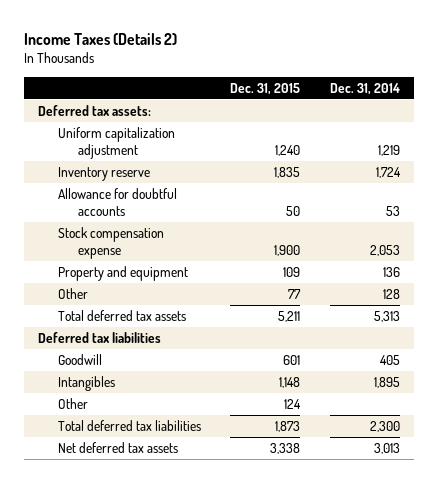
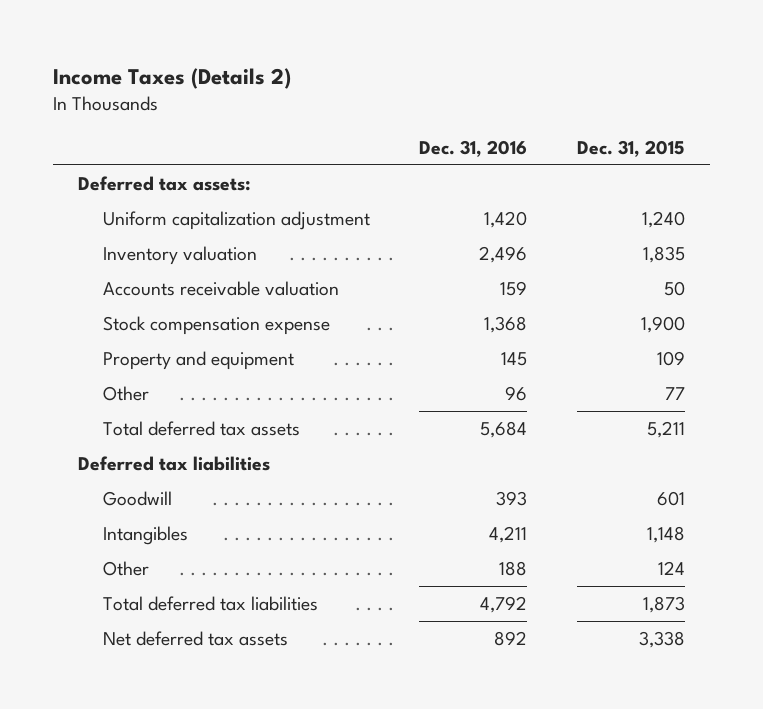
[329,82,400,95] Dec. 31, 2014 -> none
none -> [419,139,528,157] Dec. 31, 2016
[58,166,151,181] Inventory reserve -> [102,245,257,265] Inventory valuation
[58,187,178,217] Allowance for doubtful accounts -> [102,280,339,296] Accounts receivable valuation

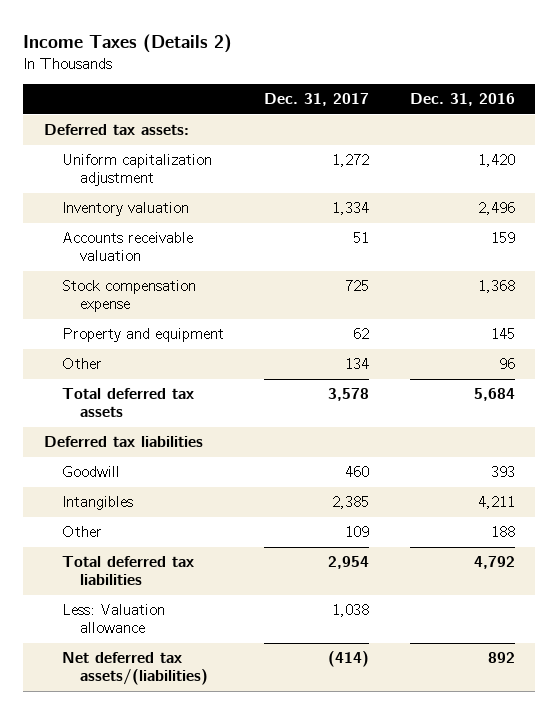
[576,139,685,157] Dec. 31, 2015 -> none
none -> [264,93,370,107] Dec. 31, 2017
none -> [61,604,165,634] Less: Valuation allowance
[102,630,288,646] Net deferred tax assets -> [61,652,208,686] Net deferred tax assets/(liabilities)

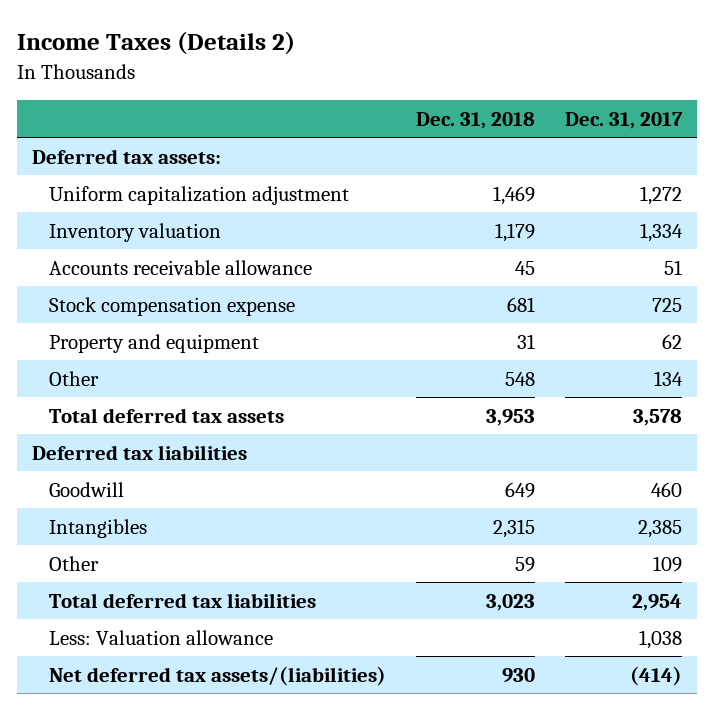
[409,93,515,107] Dec. 31, 2016 -> none
none -> [415,111,535,129] Dec. 31, 2018
[61,232,193,262] Accounts receivable valuation -> [49,259,313,275] Accounts receivable allowance

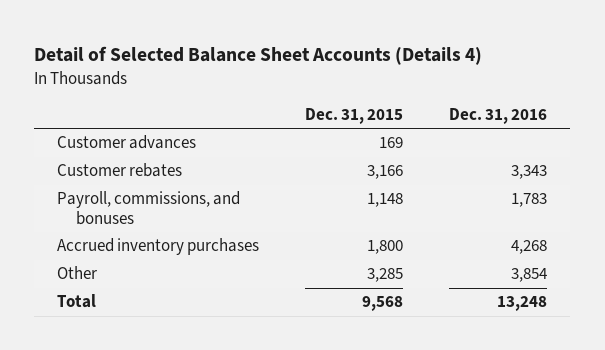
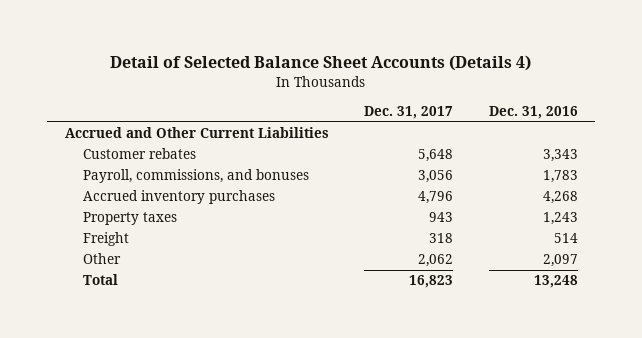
[305,108,404,125] Dec. 31, 2015 -> none
none -> [364,105,454,119] Dec. 31, 2017
[57,135,197,150] Customer advances -> none
none -> [64,127,329,139] Accrued and Other Current Liabilities
none -> [83,212,178,226] Property taxes
none -> [83,232,130,247] Freight
[511,268,548,283] 3,854 -> [542,254,578,268] 2,097

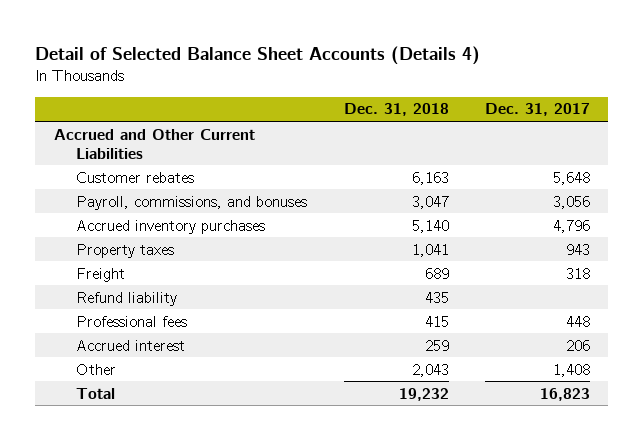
[488,105,578,119] Dec. 31, 2016 -> none
none -> [343,103,449,117] Dec. 31, 2018
none -> [75,291,177,306] Refund liability
none -> [75,315,187,327] Professional fees
none -> [75,339,185,351] Accrued interest
[418,254,454,268] 2,062 -> [553,363,591,377] 1,408

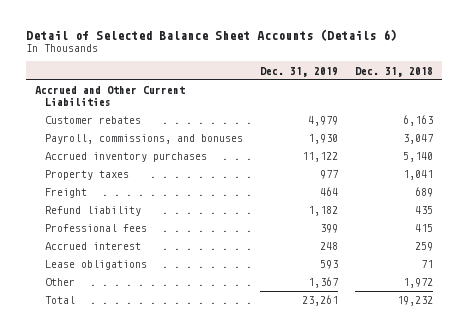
[35,45,481,65] Detail of Selected Balance Sheet Accounts (Details 4) -> [26,29,398,42] Detail of Selected Balance Sheet Accounts (Details 6)
[485,103,591,117] Dec. 31, 2017 -> none
none -> [260,66,339,77] Dec. 31, 2019
none -> [45,260,148,271] Lease obligations
[411,363,449,377] 2,043 -> [403,278,434,289] 1,972

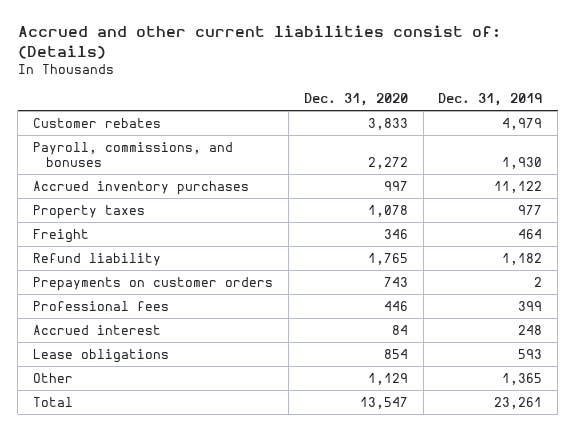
[26,29,398,42] Detail of Selected Balance Sheet Accounts (Details 6) -> [17,25,501,59] Accrued and other current liabilities consist of: (Details)
[355,66,434,77] Dec. 31, 2018 -> none
none -> [303,93,408,107] Dec. 31, 2020
[34,86,185,106] Accrued and Other Current Liabilities -> none
none -> [32,276,273,291] Prepayments on customer orders
[308,277,339,289] 1,367 -> [502,372,543,385] 1,365

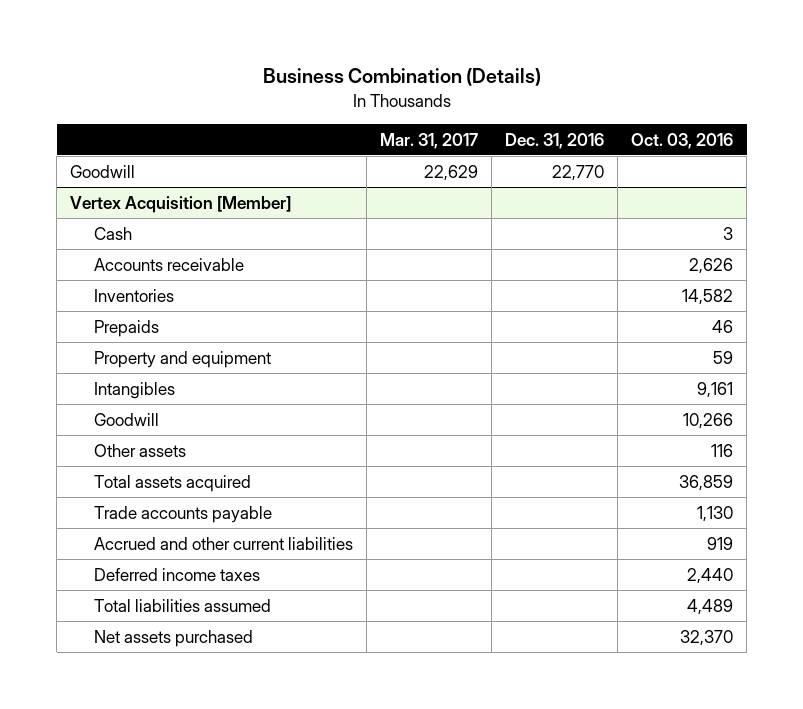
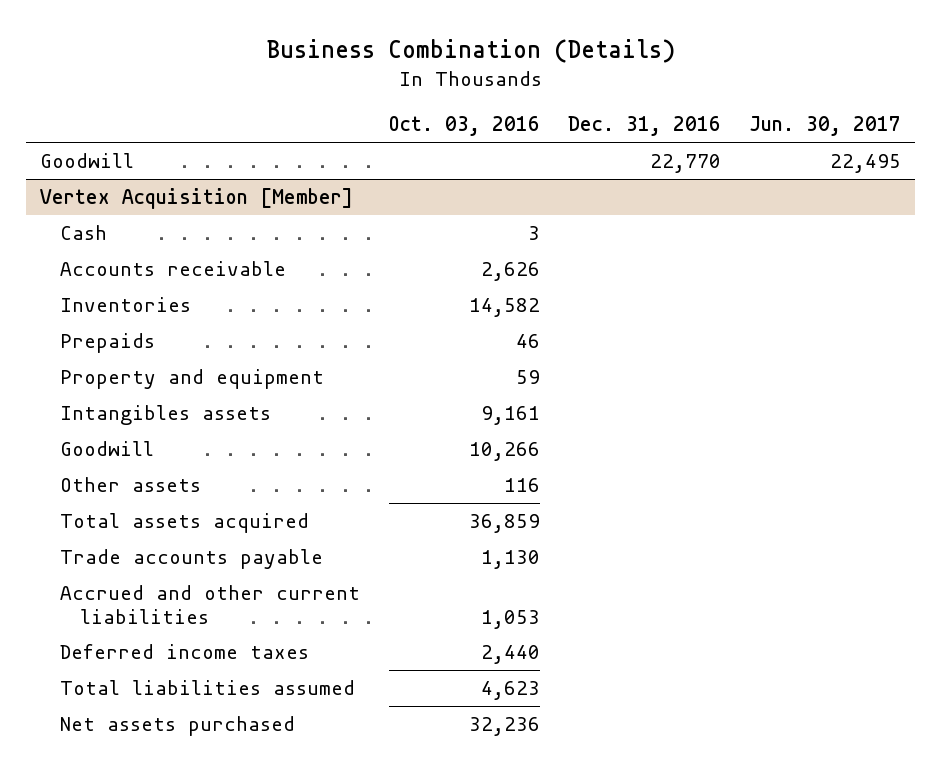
[380,132,479,149] Mar. 31, 2017 -> none
none -> [749,116,902,137] Jun. 30, 2017
[94,381,176,399] Intangibles -> [60,404,272,425] Intangibles assets
[707,536,734,550] 919 -> [480,609,540,629] 1,053
[687,598,734,615] 4,489 -> [480,680,540,700] 4,623
[680,629,734,646] 32,370 -> [468,716,540,736] 32,236

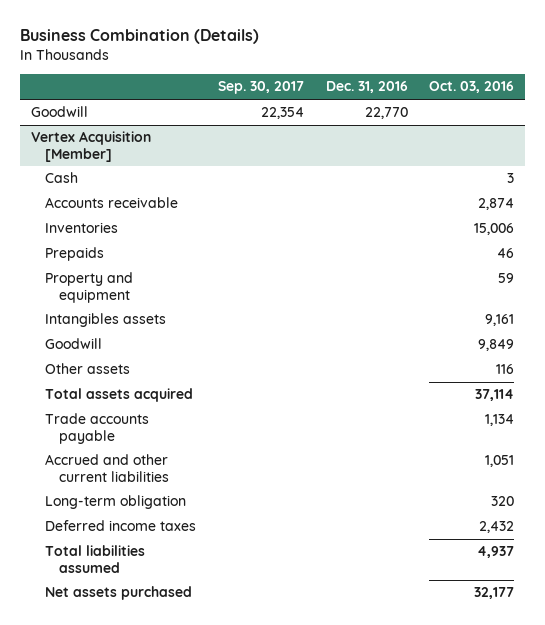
[749,116,902,137] Jun. 30, 2017 -> none
none -> [217,81,304,95] Sep. 30, 2017
[480,261,540,281] 2,626 -> [478,198,515,211] 2,874
[468,297,540,317] 14,582 -> [474,223,515,236] 15,006
[468,441,540,461] 10,266 -> [478,339,515,352] 9,849
[468,513,540,533] 36,859 -> [475,389,515,402] 37,114
[480,549,540,569] 1,130 -> [485,414,515,427] 1,134
[480,609,540,629] 1,053 -> [485,455,515,468] 1,051
none -> [45,495,187,510] Long-term obligation
[480,644,540,664] 2,440 -> [479,521,515,534] 2,432
[480,680,540,700] 4,623 -> [477,546,515,559] 4,937
[468,716,540,736] 32,236 -> [474,587,515,600] 32,177

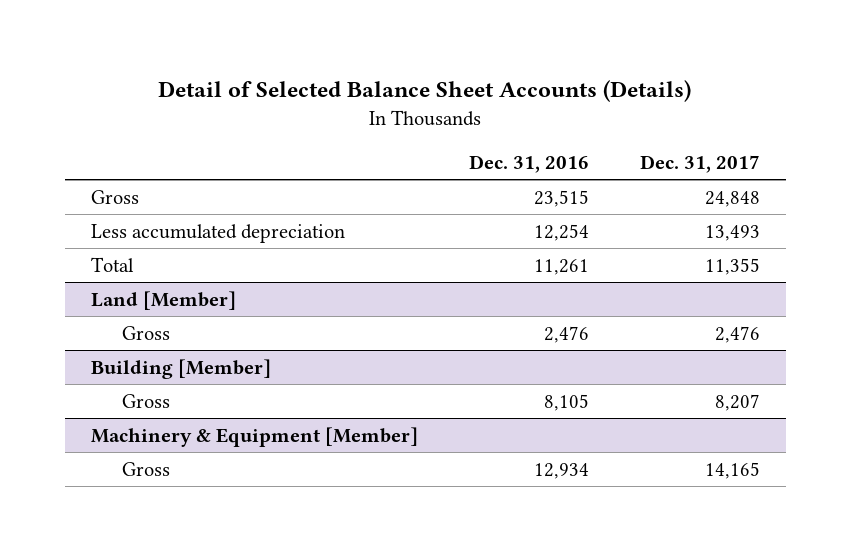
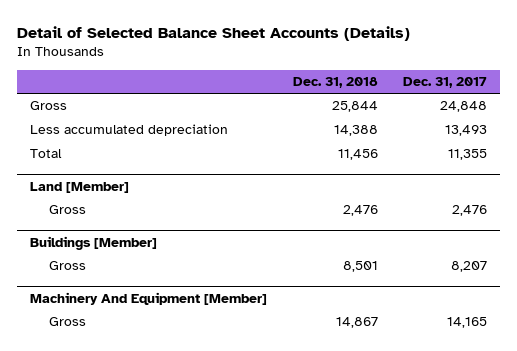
[468,154,589,173] Dec. 31, 2016 -> none
none -> [292,77,378,89] Dec. 31, 2018
[90,358,271,379] Building [Member] -> [30,235,158,250] Buildings [Member]
[90,426,418,447] Machinery & Equipment [Member] -> [30,291,268,305] Machinery And Equipment [Member]

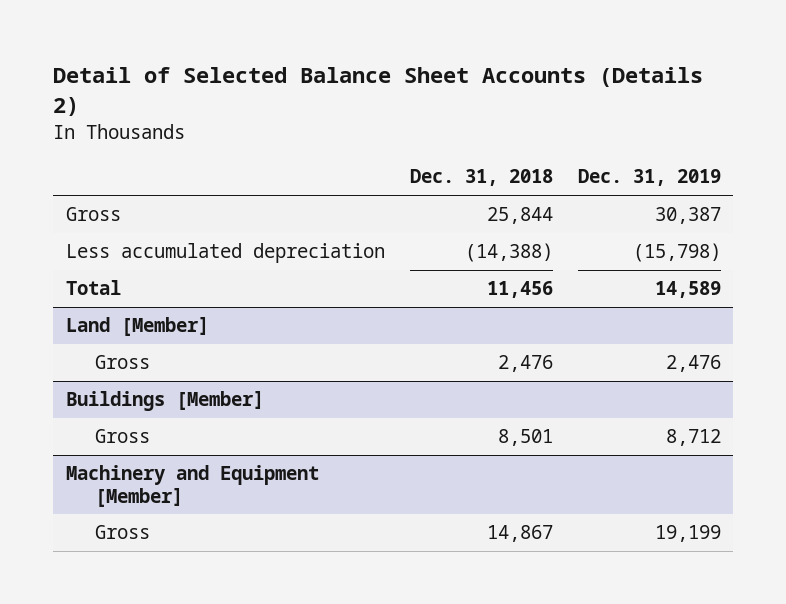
[17,26,411,42] Detail of Selected Balance Sheet Accounts (Details) -> [53,66,704,116] Detail of Selected Balance Sheet Accounts (Details 2)
[403,77,488,89] Dec. 31, 2017 -> none
none -> [577,169,721,187] Dec. 31, 2019
[333,125,378,137] 14,388 -> [464,243,553,263] (14,388)
[30,291,268,305] Machinery And Equipment [Member] -> [65,465,319,507] Machinery and Equipment [Member]

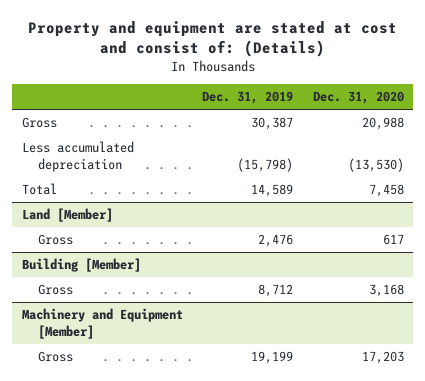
[53,66,704,116] Detail of Selected Balance Sheet Accounts (Details 2) -> [27,20,397,58] Property and equipment are stated at cost and consist of: (Details)
[409,169,553,187] Dec. 31, 2018 -> none
none -> [312,91,404,105] Dec. 31, 2020
[65,391,264,412] Buildings [Member] -> [21,258,141,273] Building [Member]

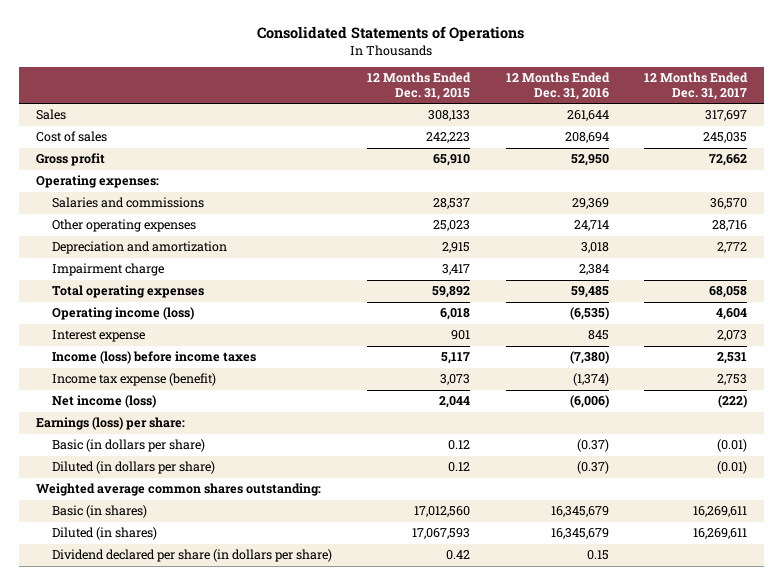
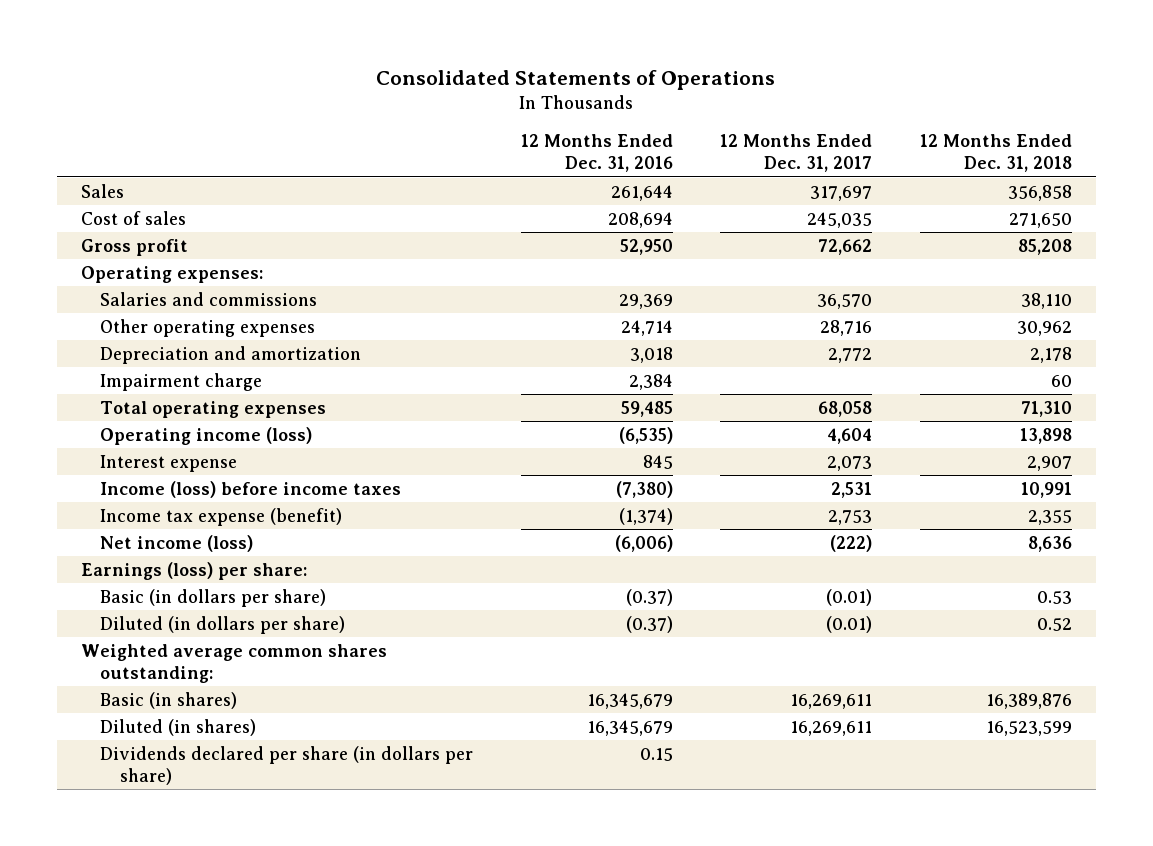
[367,72,472,100] 12 Months Ended Dec. 31, 2015 -> none
none -> [919,134,1072,173] 12 Months Ended Dec. 31, 2018
[51,549,332,563] Dividend declared per share (in dollars per share) -> [100,745,474,785] Dividends declared per share (in dollars per share)

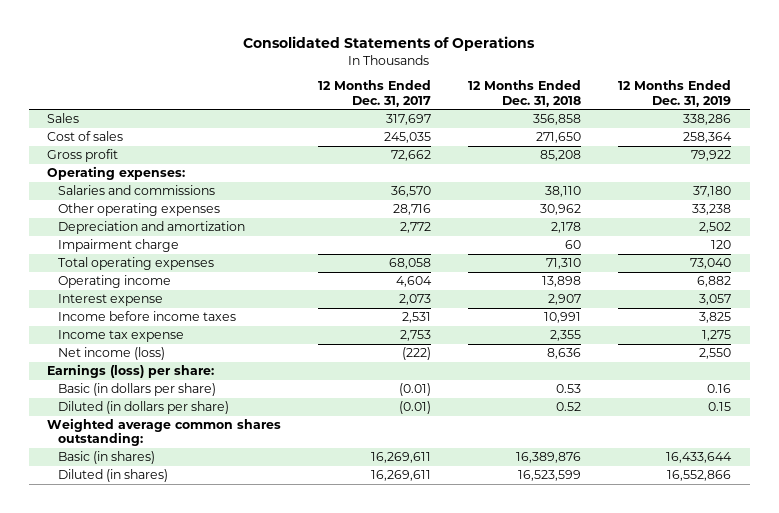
[520,134,673,173] 12 Months Ended Dec. 31, 2016 -> none
none -> [618,80,732,107] 12 Months Ended Dec. 31, 2019
[100,426,313,445] Operating income (loss) -> [57,275,171,289] Operating income
[100,480,402,498] Income (loss) before income taxes -> [57,311,236,322] Income before income taxes
[100,507,343,526] Income tax expense (benefit) -> [57,330,184,343] Income tax expense
[100,745,474,785] Dividends declared per share (in dollars per share) -> none

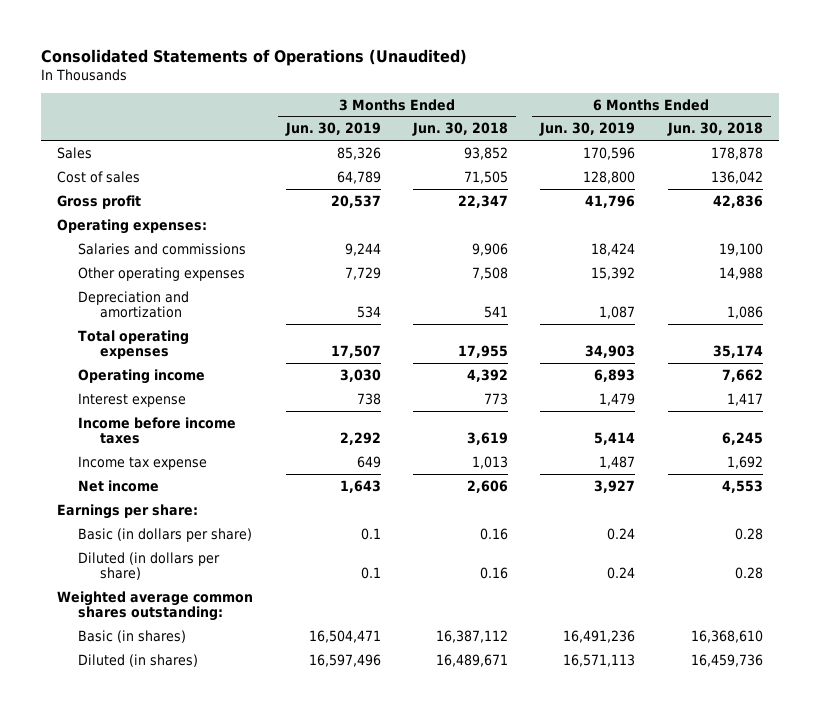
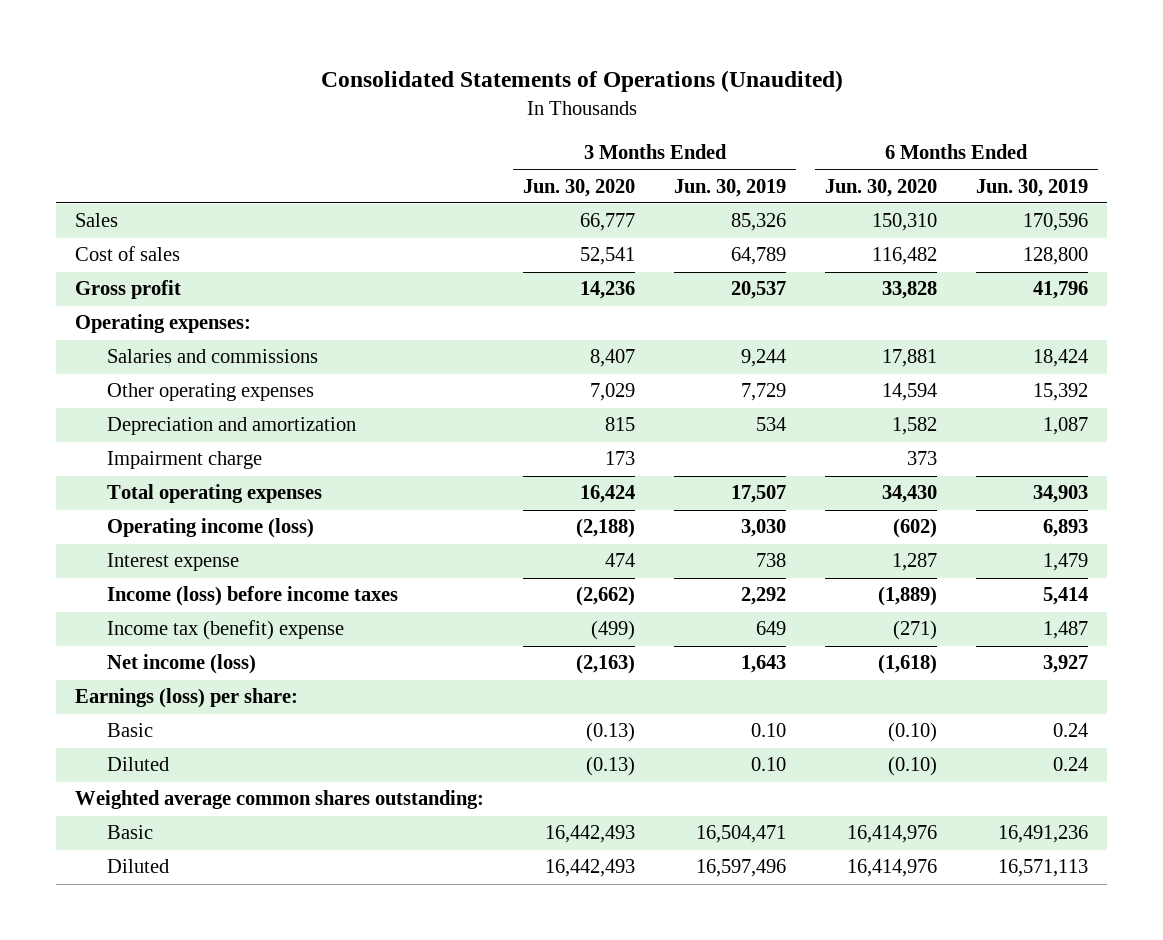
[411,122,508,137] Jun. 30, 2018 -> none
[666,122,763,137] Jun. 30, 2018 -> none
none -> [523,178,636,197] Jun. 30, 2020
none -> [824,178,937,197] Jun. 30, 2020
none -> [107,451,263,470] Impairment charge
[78,368,206,384] Operating income -> [107,518,315,539] Operating income (loss)
[78,416,237,444] Income before income taxes -> [107,586,399,607] Income (loss) before income taxes
[78,455,208,470] Income tax expense -> [107,620,345,641] Income tax (benefit) expense
[78,479,160,492] Net income -> [107,654,257,675] Net income (loss)
[57,503,199,519] Earnings per share: -> [75,688,299,709] Earnings (loss) per share:
[78,527,253,542] Basic (in dollars per share) -> [107,723,154,738] Basic
[360,527,381,540] 0.1 -> [751,723,787,738] 0.10
[78,551,221,580] Diluted (in dollars per share) -> [107,757,170,772] Diluted
[360,566,381,579] 0.1 -> [751,757,787,772] 0.10
[78,629,187,643] Basic (in shares) -> [107,825,154,840] Basic
[78,653,199,667] Diluted (in shares) -> [107,859,170,874] Diluted

